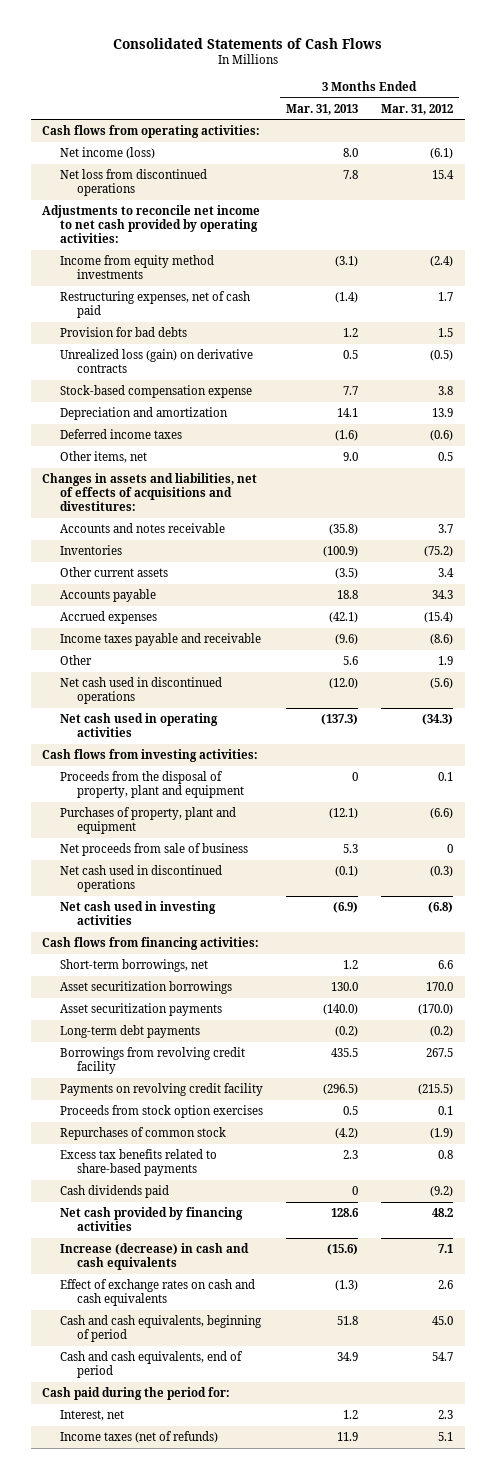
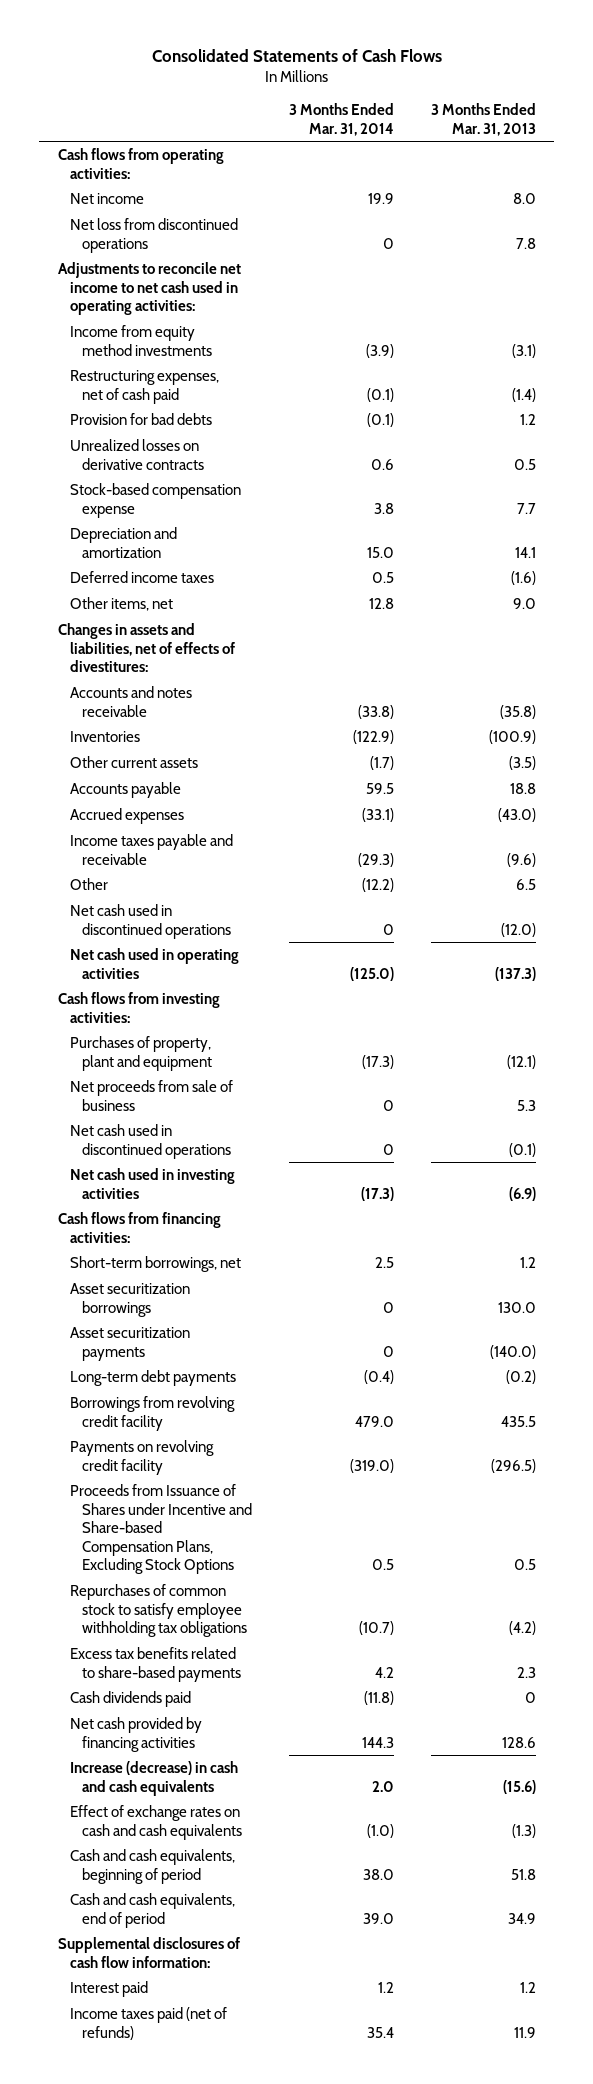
[380,103,453,115] Mar. 31, 2012 -> none
none -> [288,103,394,136] 3 Months Ended Mar. 31, 2014
[59,147,155,160] Net income (loss) -> [69,193,144,205] Net income
[42,205,261,244] Adjustments to reconcile net income to net cash provided by operating activities: -> [57,262,241,316] Adjustments to reconcile net income to net cash used in operating activities:
[59,349,253,374] Unrealized loss (gain) on derivative contracts -> [69,439,204,470] Unrealized losses on derivative contracts
[42,473,258,512] Changes in assets and liabilities, net of effects of acquisitions and divestitures: -> [57,623,235,673] Changes in assets and liabilities, net of effects of divestitures:
[328,612,358,624] (42.1) -> [497,808,536,823] (43.0)
[342,656,358,666] 5.6 -> [515,879,536,891] 6.5
[59,771,245,799] Proceeds from the disposal of property, plant and equipment -> none
[59,1105,263,1119] Proceeds from stock option exercises -> none
[59,1127,226,1141] Repurchases of common stock -> none
none -> [69,1484,252,1575] Proceeds from Issuance of Shares under Incentive and Share-based Compensation Plans, Excluding Stock Options
none -> [69,1584,247,1638] Repurchases of common stock to satisfy employee withholding tax obligations
[42,1387,231,1401] Cash paid during the period for: -> none
none -> [57,1937,240,1968] Supplemental disclosures of cash flow information:
[59,1410,124,1422] Interest, net -> [69,1981,148,1998] Interest paid
[59,1431,218,1444] Income taxes (net of refunds) -> [69,2007,227,2040] Income taxes paid (net of refunds)

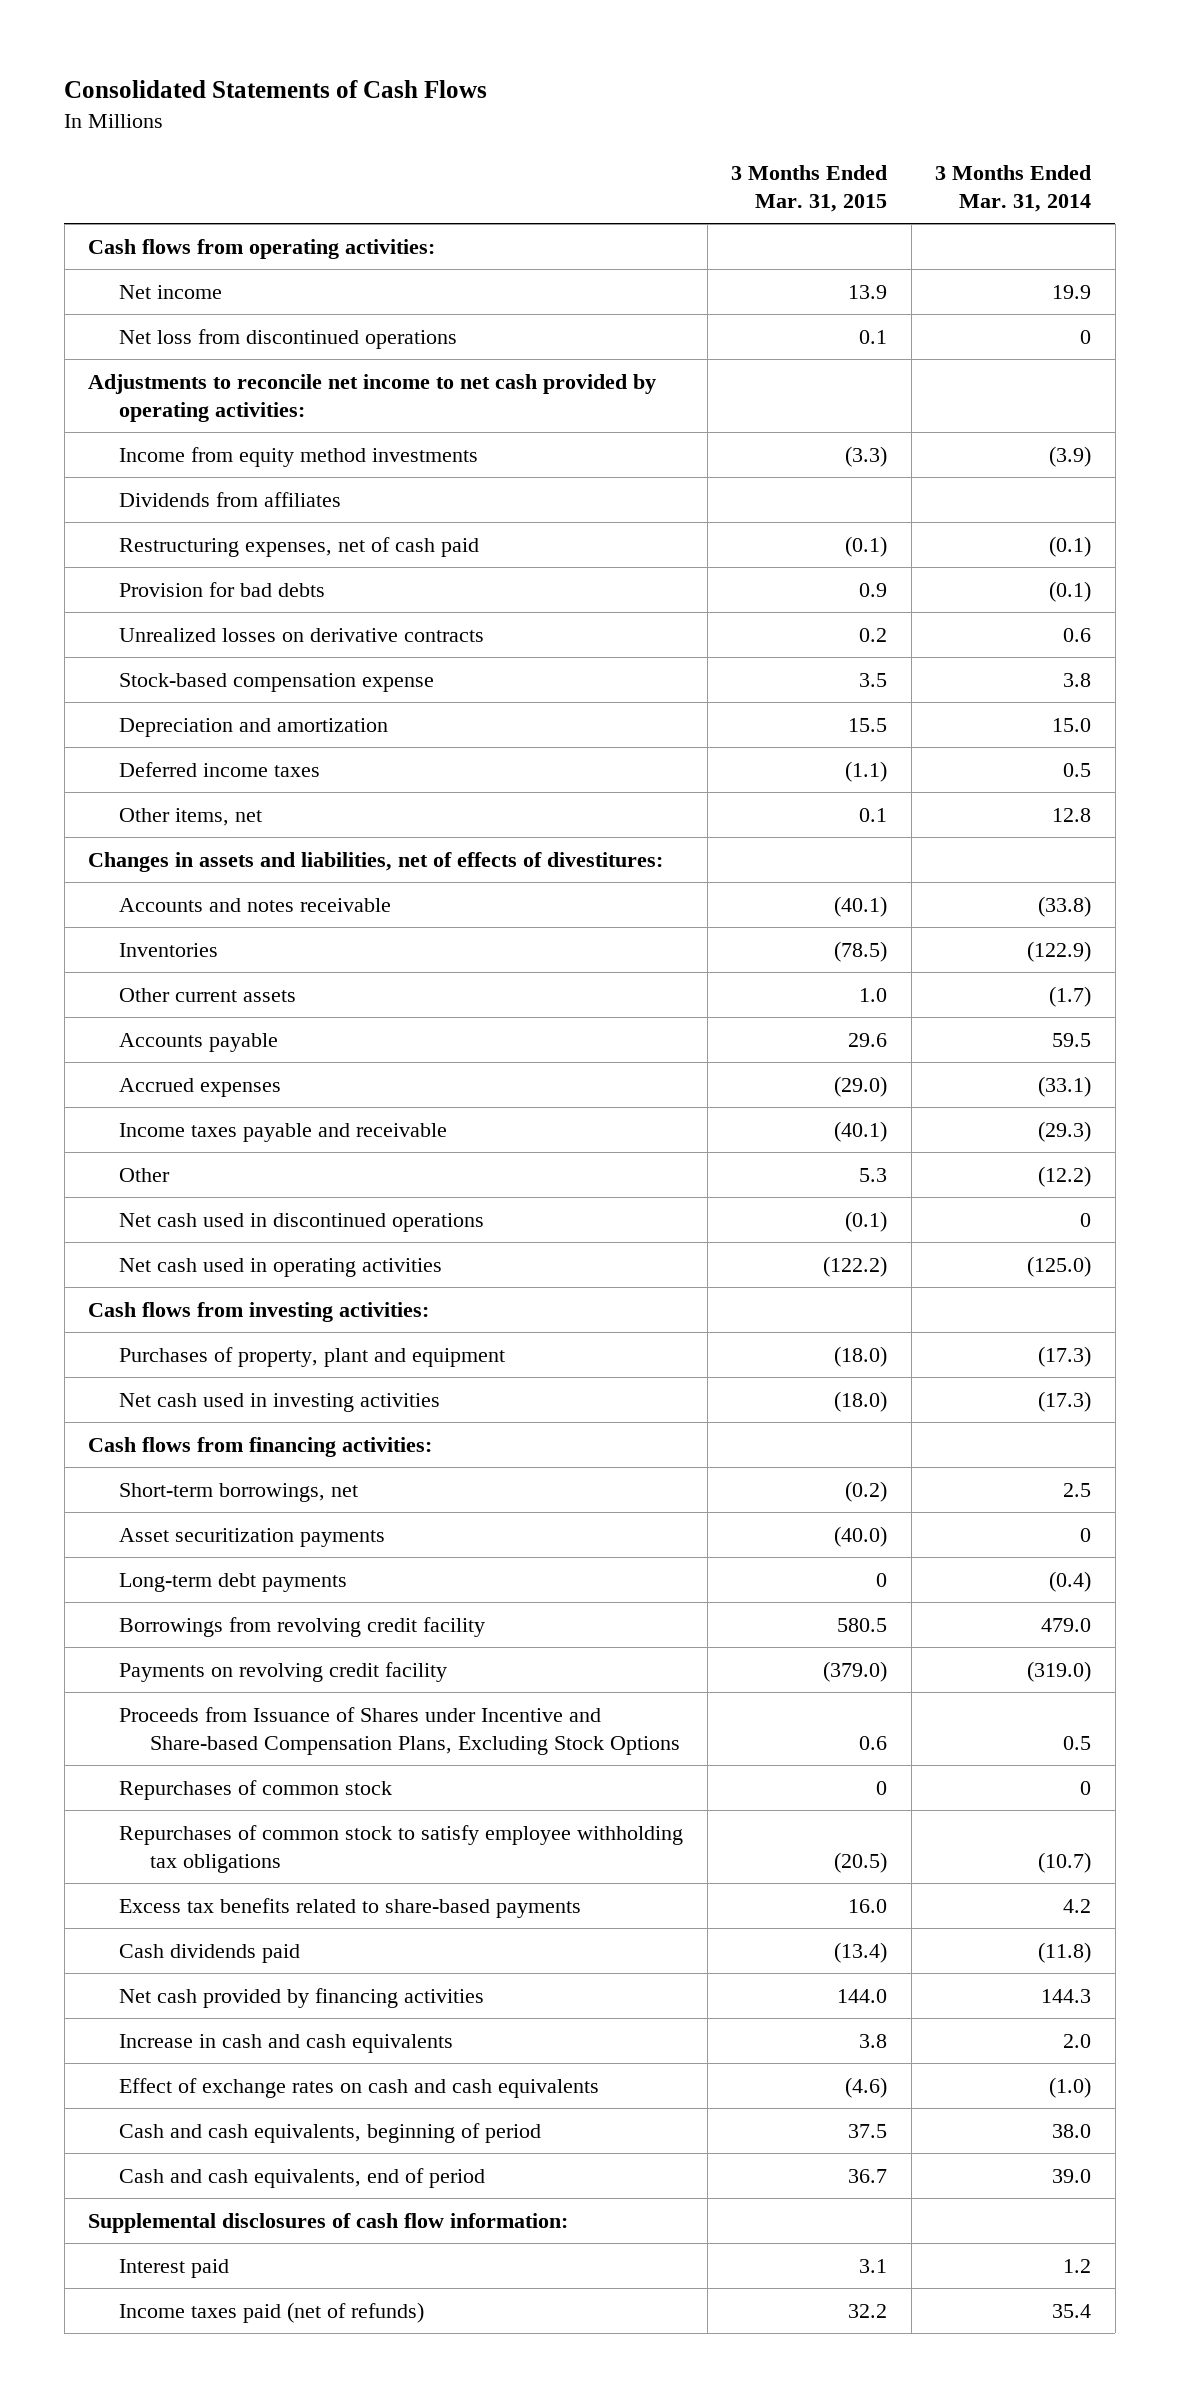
[430,103,536,136] 3 Months Ended Mar. 31, 2013 -> none
none -> [731,164,888,212] 3 Months Ended Mar. 31, 2015
[57,262,241,316] Adjustments to reconcile net income to net cash used in operating activities: -> [88,373,657,422] Adjustments to reconcile net income to net cash provided by operating activities:
none -> [118,491,341,507] Dividends from affiliates
[69,1080,233,1111] Net proceeds from sale of business -> none
[69,1124,231,1159] Net cash used in discontinued operations -> none
[69,1283,190,1317] Asset securitization borrowings -> none
none -> [118,1779,392,1800] Repurchases of common stock
[69,1761,238,1796] Increase (decrease) in cash and cash equivalents -> [118,2033,453,2053] Increase in cash and cash equivalents

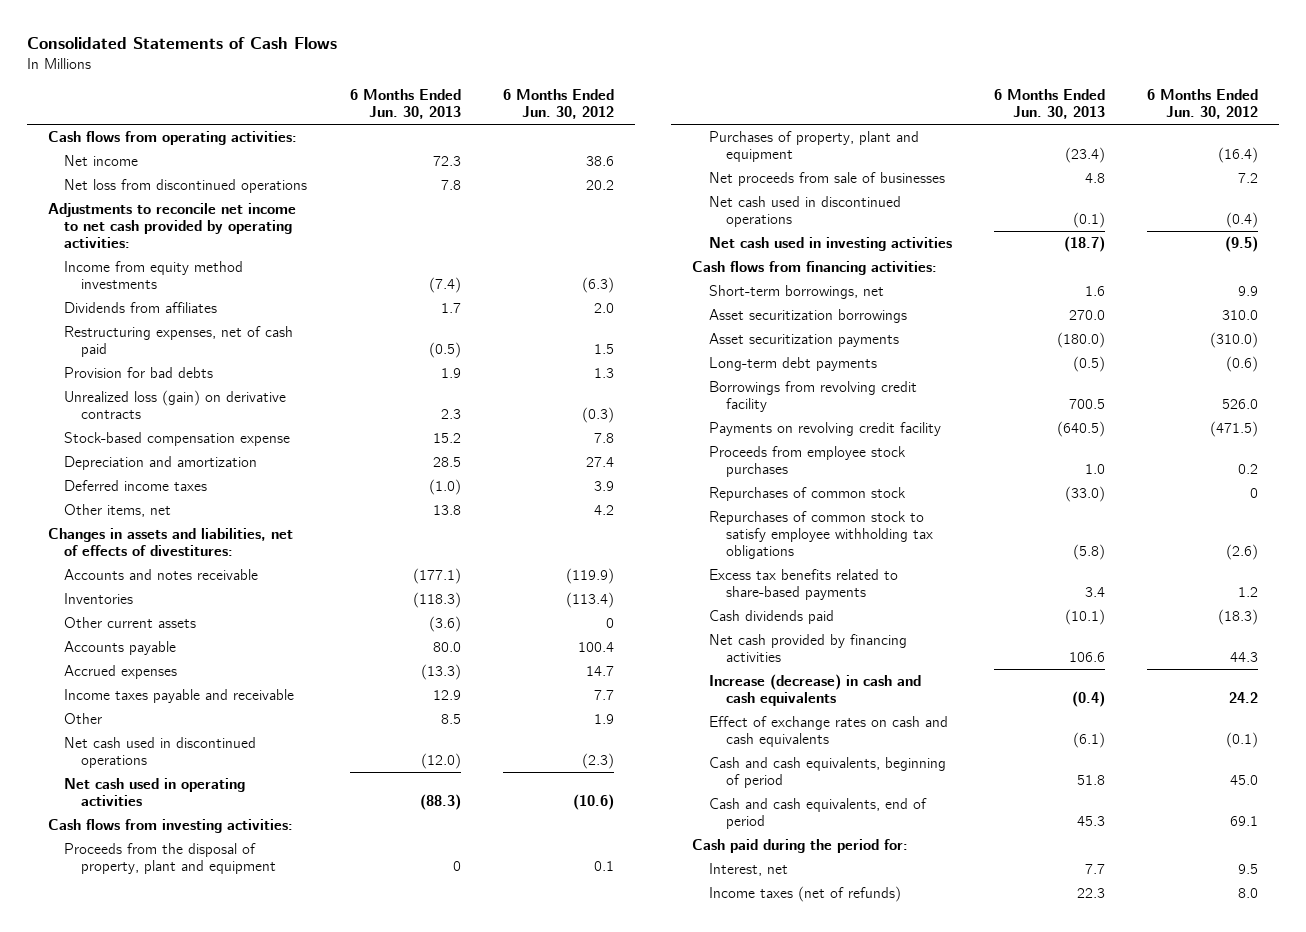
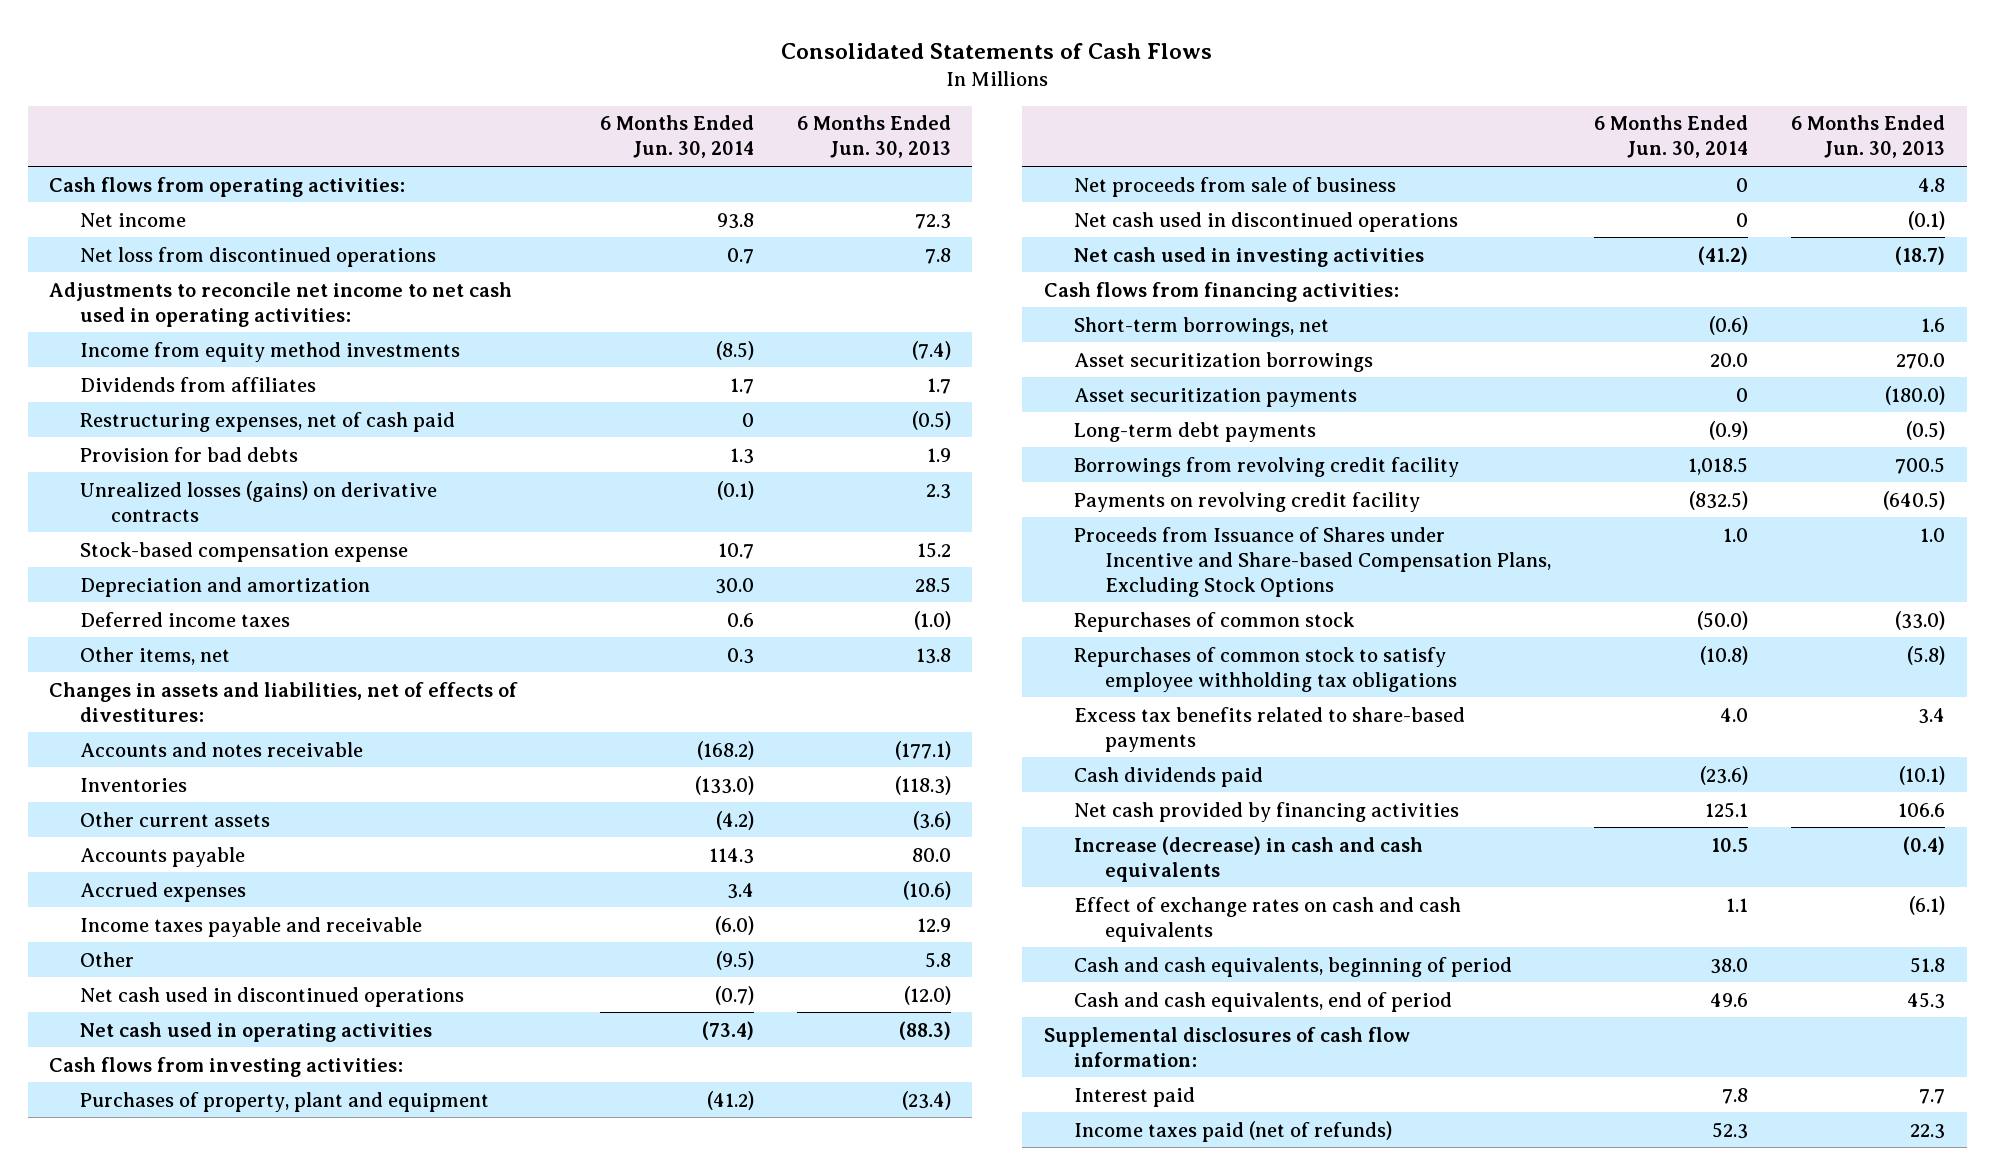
[502,89,614,120] 6 Months Ended Jun. 30, 2012 -> none
none -> [599,115,754,159] 6 Months Ended Jun. 30, 2014
[47,202,296,248] Adjustments to reconcile net income to net cash provided by operating activities: -> [49,281,513,327] Adjustments to reconcile net income to net cash used in operating activities:
[64,389,287,419] Unrealized loss (gain) on derivative contracts -> [80,480,438,522] Unrealized losses (gains) on derivative contracts
[420,663,461,680] (13.3) -> [902,880,951,900] (10.6)
[440,713,461,724] 8.5 -> [924,951,951,968] 5.8
[64,842,277,874] Proceeds from the disposal of property, plant and equipment -> none
[709,171,946,186] Net proceeds from sale of businesses -> [1074,176,1397,197] Net proceeds from sale of business
[709,445,907,477] Proceeds from employee stock purchases -> none
none -> [1074,526,1552,597] Proceeds from Issuance of Shares under Incentive and Share-based Compensation Plans, Excluding Stock Options
[692,838,909,853] Cash paid during the period for: -> none
none -> [1043,1026,1410,1067] Supplemental disclosures of cash flow information:
[709,862,789,876] Interest, net -> [1074,1086,1196,1107] Interest paid
[709,885,902,902] Income taxes (net of refunds) -> [1074,1120,1393,1142] Income taxes paid (net of refunds)

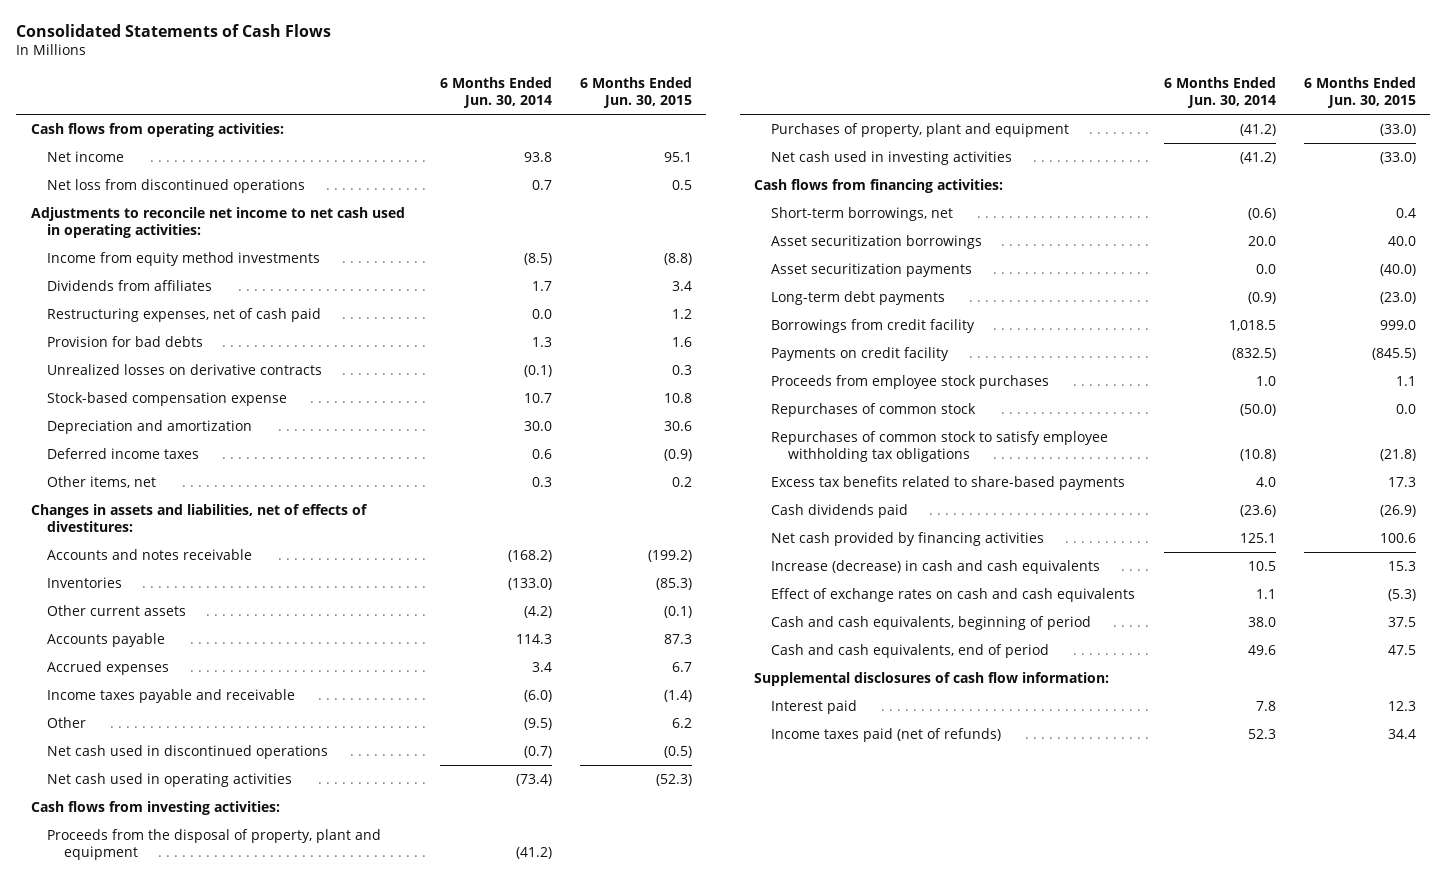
[796,115,951,159] 6 Months Ended Jun. 30, 2013 -> none
none -> [580,76,693,108] 6 Months Ended Jun. 30, 2015
[741,412,754,427] 0 -> [531,308,552,319] 0.0
[80,480,438,522] Unrealized losses (gains) on derivative contracts -> [47,363,323,375] Unrealized losses on derivative contracts
none -> [47,828,382,860] Proceeds from the disposal of property, plant and equipment
[1074,176,1397,197] Net proceeds from sale of business -> none
[1074,211,1459,232] Net cash used in discontinued operations -> none
[1736,387,1749,402] 0 -> [1255,263,1276,274] 0.0
[1074,456,1460,477] Borrowings from revolving credit facility -> [771,318,976,333] Borrowings from credit facility
[1074,491,1421,512] Payments on revolving credit facility -> [771,346,950,361] Payments on credit facility
[1074,526,1552,597] Proceeds from Issuance of Shares under Incentive and Share-based Compensation Plans, Excluding Stock Options -> [771,374,1050,389] Proceeds from employee stock purchases

